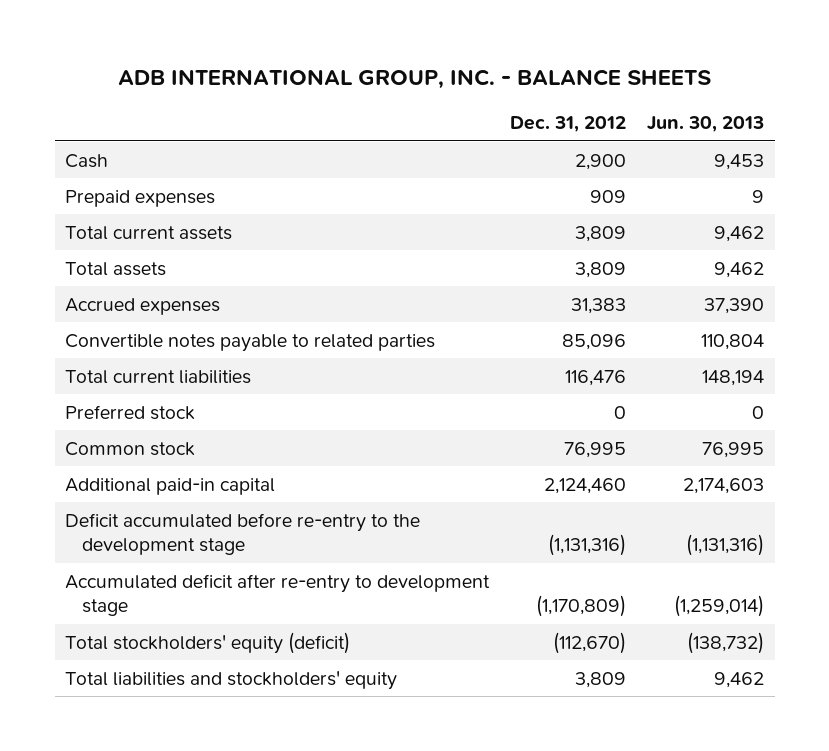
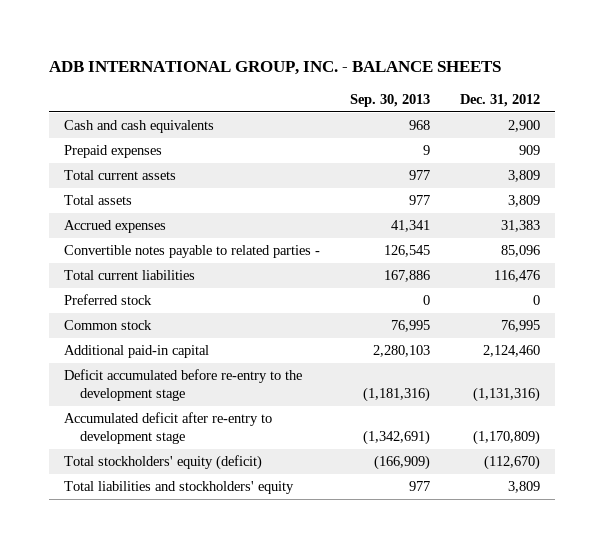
[647,116,765,133] Jun. 30, 2013 -> none
none -> [350,94,431,108] Sep. 30, 2013
[65,153,109,168] Cash -> none
none -> [64,120,215,134] Cash and cash equivalents
[65,333,436,352] Convertible notes payable to related parties -> [64,245,321,259] Convertible notes payable to related parties -

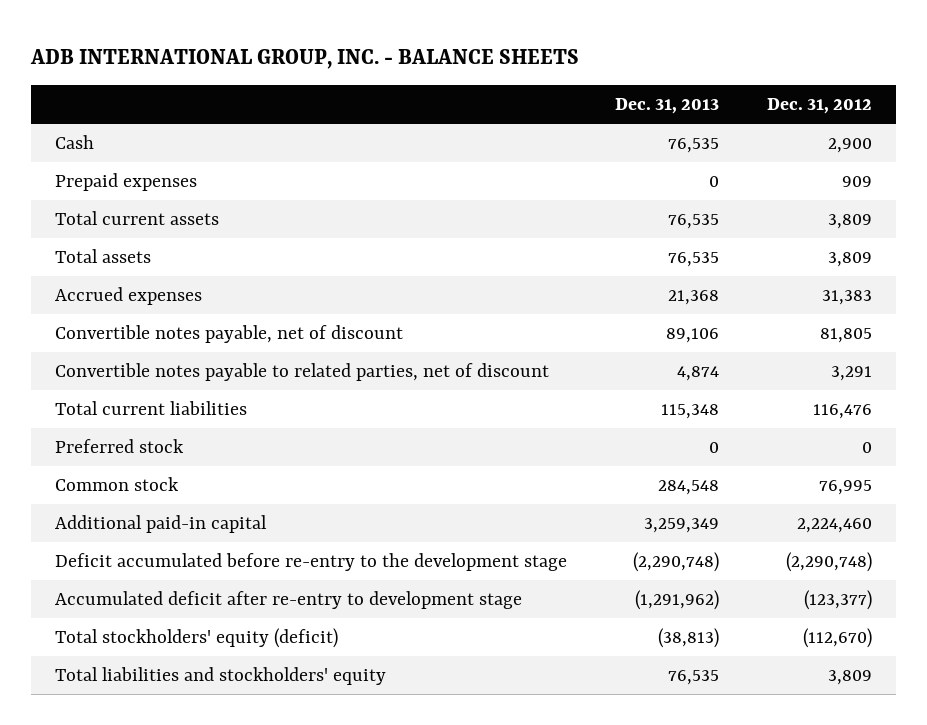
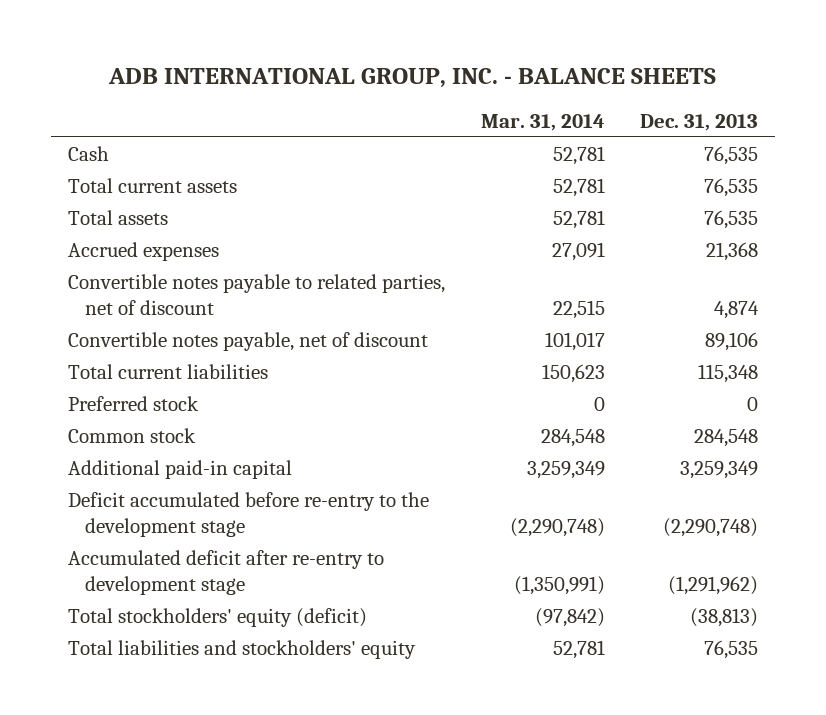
[766,98,872,115] Dec. 31, 2012 -> none
none -> [480,114,605,132] Mar. 31, 2014
[55,172,198,191] Prepaid expenses -> none
[55,324,404,343] Convertible notes payable, net of discount -> [68,332,429,352] Convertible notes payable, net of discount

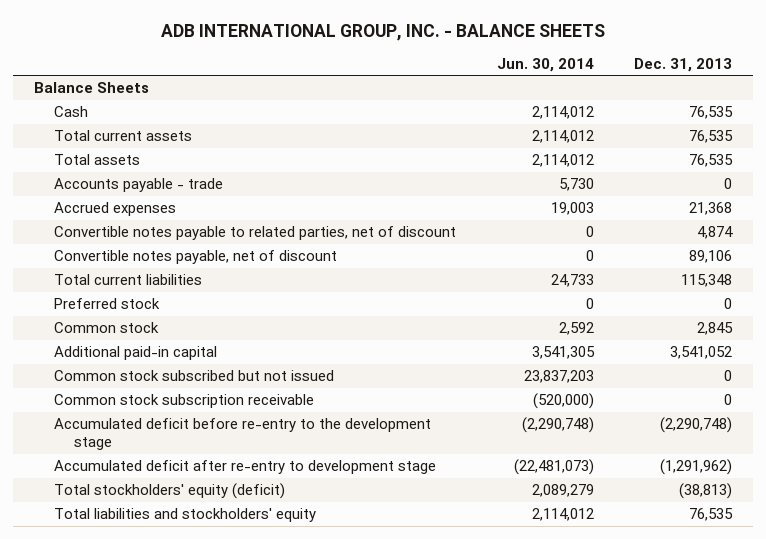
[480,114,605,132] Mar. 31, 2014 -> none
none -> [496,57,594,72] Jun. 30, 2014
none -> [33,82,149,94] Balance Sheets
none -> [53,178,223,193] Accounts payable - trade
[693,429,758,448] 284,548 -> [697,322,734,336] 2,845
[679,461,758,480] 3,259,349 -> [670,346,733,360] 3,541,052
none -> [53,370,334,382] Common stock subscribed but not issued
none -> [53,394,314,409] Common stock subscription receivable
[68,492,430,538] Deficit accumulated before re-entry to the development stage -> [53,418,431,451] Accumulated deficit before re-entry to the development stage

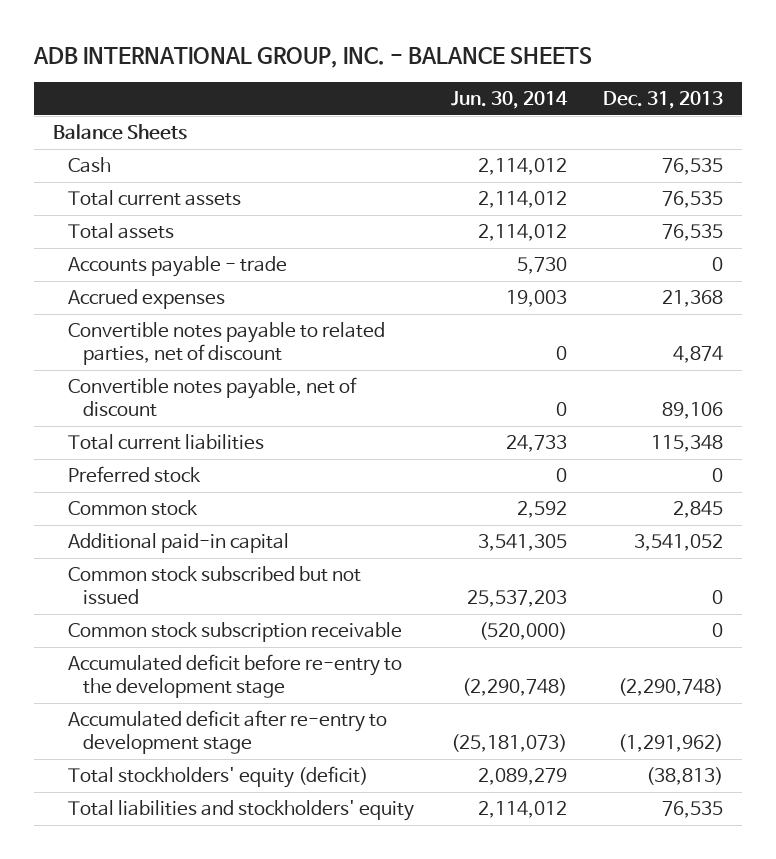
[523,370,594,384] 23,837,203 -> [466,589,567,607] 25,537,203
[513,459,594,476] (22,481,073) -> [450,733,567,752] (25,181,073)

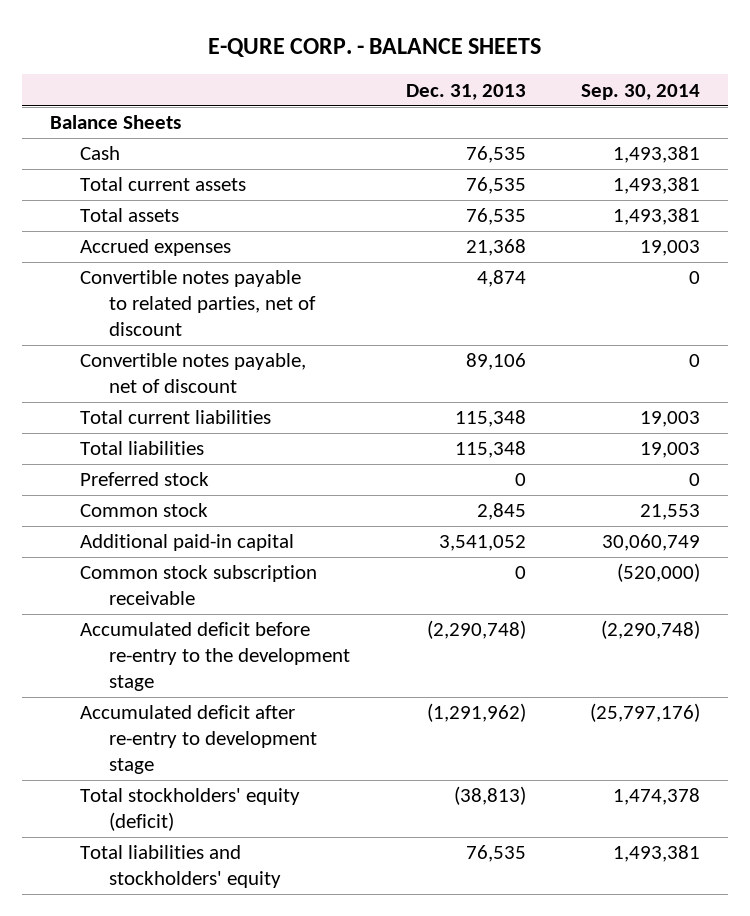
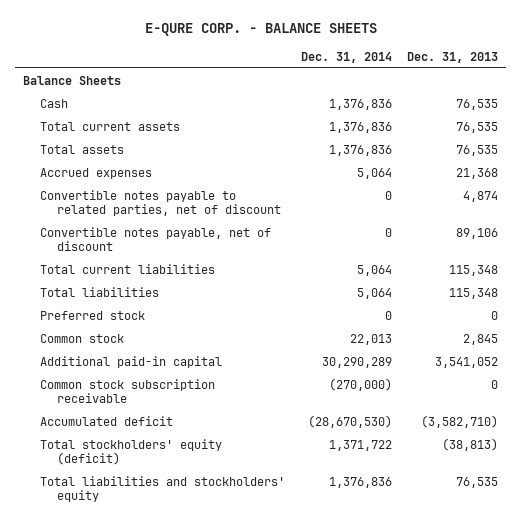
[581,83,701,100] Sep. 30, 2014 -> none
none -> [300,51,392,63] Dec. 31, 2014
[79,622,351,691] Accumulated deficit before re-entry to the development stage -> none
[79,705,318,774] Accumulated deficit after re-entry to development stage -> none
none -> [39,415,173,426] Accumulated deficit

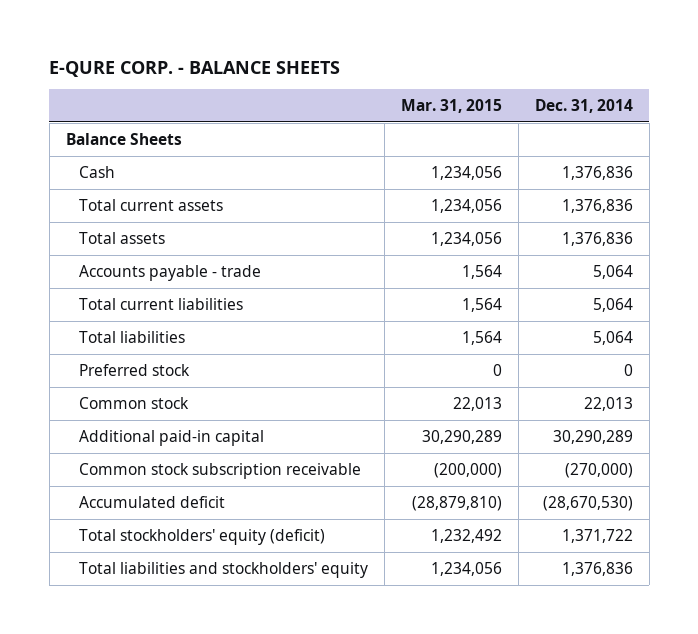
[407,51,499,63] Dec. 31, 2013 -> none
none -> [400,99,502,114] Mar. 31, 2015
[39,189,281,217] Convertible notes payable to related parties, net of discount -> none
[39,226,271,252] Convertible notes payable, net of discount -> none
[39,167,152,179] Accrued expenses -> [79,264,262,281] Accounts payable - trade

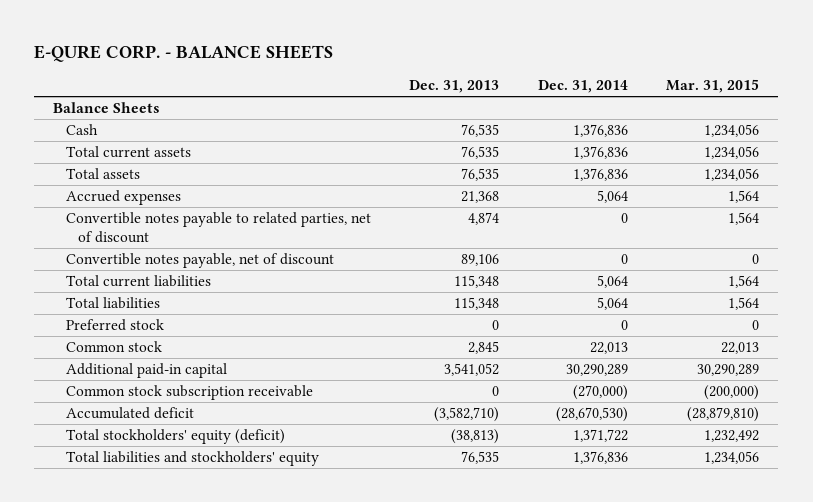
none -> [409,80,500,94] Dec. 31, 2013
[79,264,262,281] Accounts payable - trade -> [65,190,181,206] Accrued expenses
none -> [65,212,371,243] Convertible notes payable to related parties, net of discount
none -> [65,253,334,269] Convertible notes payable, net of discount

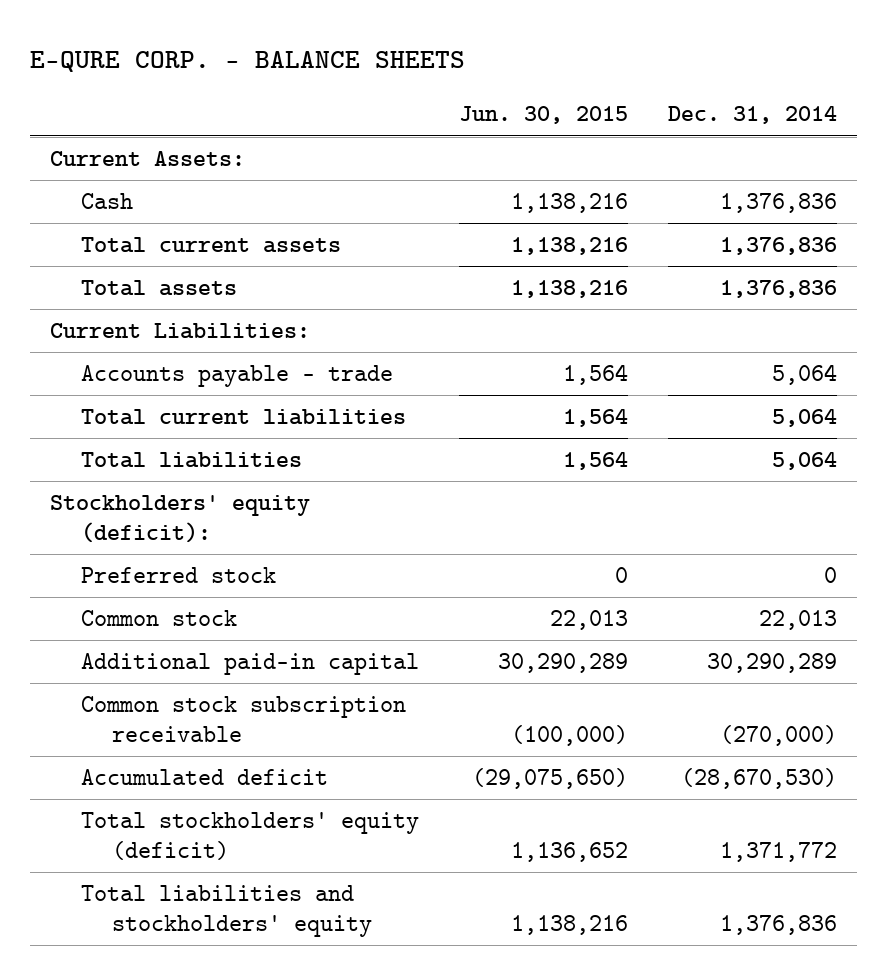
[409,80,500,94] Dec. 31, 2013 -> none
[666,79,760,94] Mar. 31, 2015 -> none
none -> [459,106,629,125] Jun. 30, 2015
[53,102,161,114] Balance Sheets -> none
none -> [49,151,245,167] Current Assets:
[65,212,371,243] Convertible notes payable to related parties, net of discount -> none
[65,253,334,269] Convertible notes payable, net of discount -> none
none -> [49,323,310,340] Current Liabilities:
[65,190,181,206] Accrued expenses -> [80,365,393,388] Accounts payable - trade
none -> [49,495,310,543] Stockholders' equity (deficit):
[572,429,628,443] 1,371,722 -> [720,841,838,862] 1,371,772

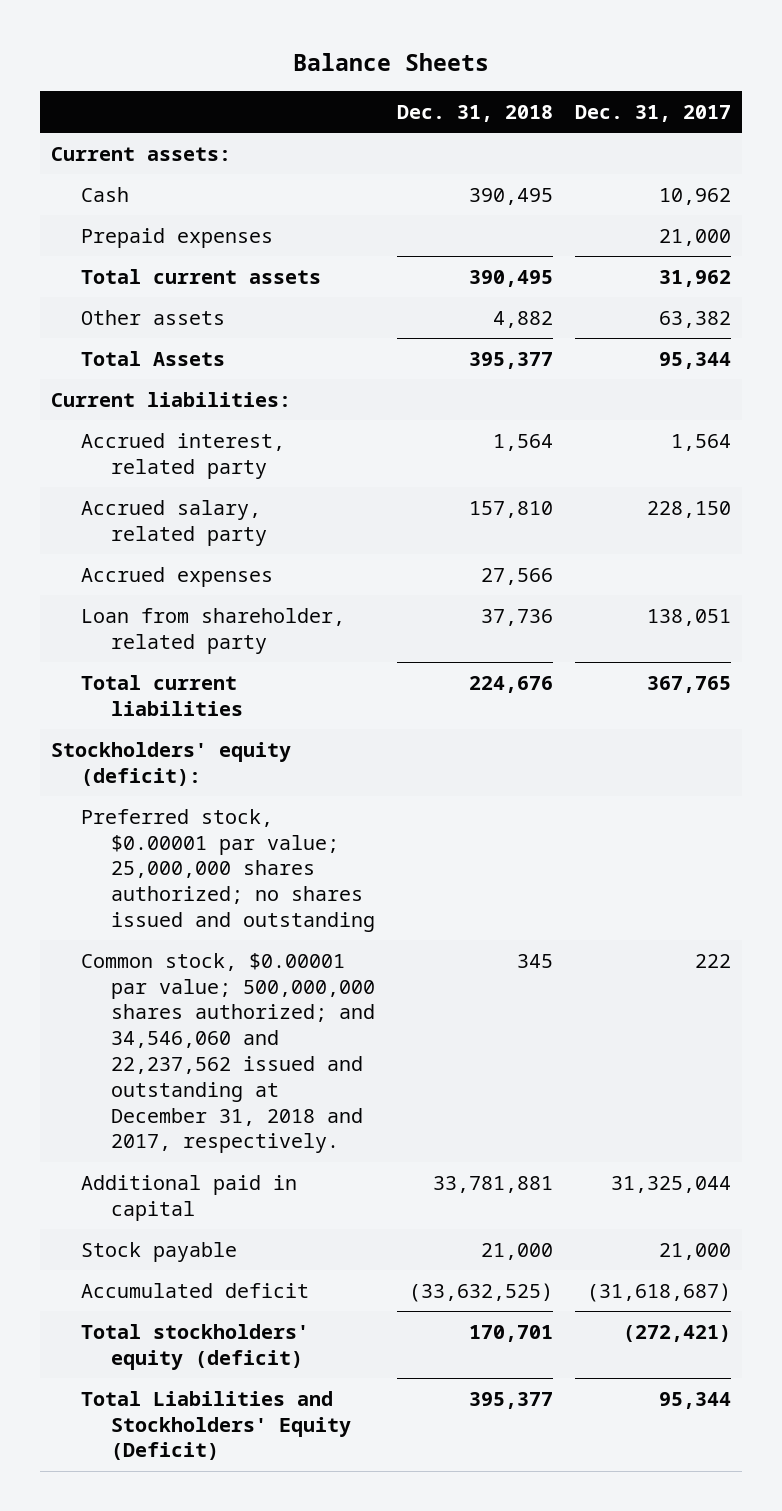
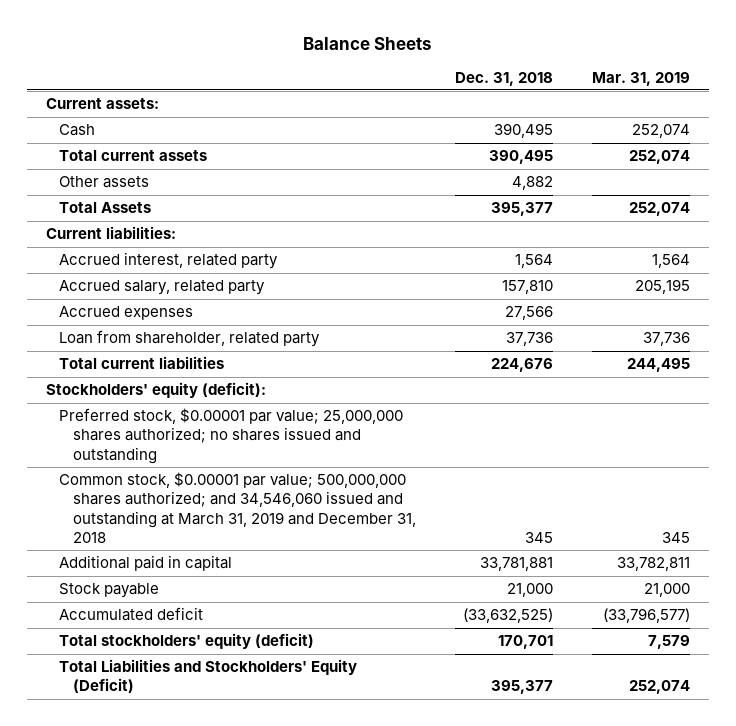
[574,104,731,122] Dec. 31, 2017 -> none
none -> [591,71,690,86] Mar. 31, 2019
[81,227,274,248] Prepaid expenses -> none
[81,952,375,1154] Common stock, $0.00001 par value; 500,000,000 shares authorized; and 34,546,060 and 22,237,562 issued and outstanding at December 31, 2018 and 2017, respectively. -> [59,472,416,543] Common stock, $0.00001 par value; 500,000,000 shares authorized; and 34,546,060 issued and outstanding at March 31, 2019 and December 31, 2018

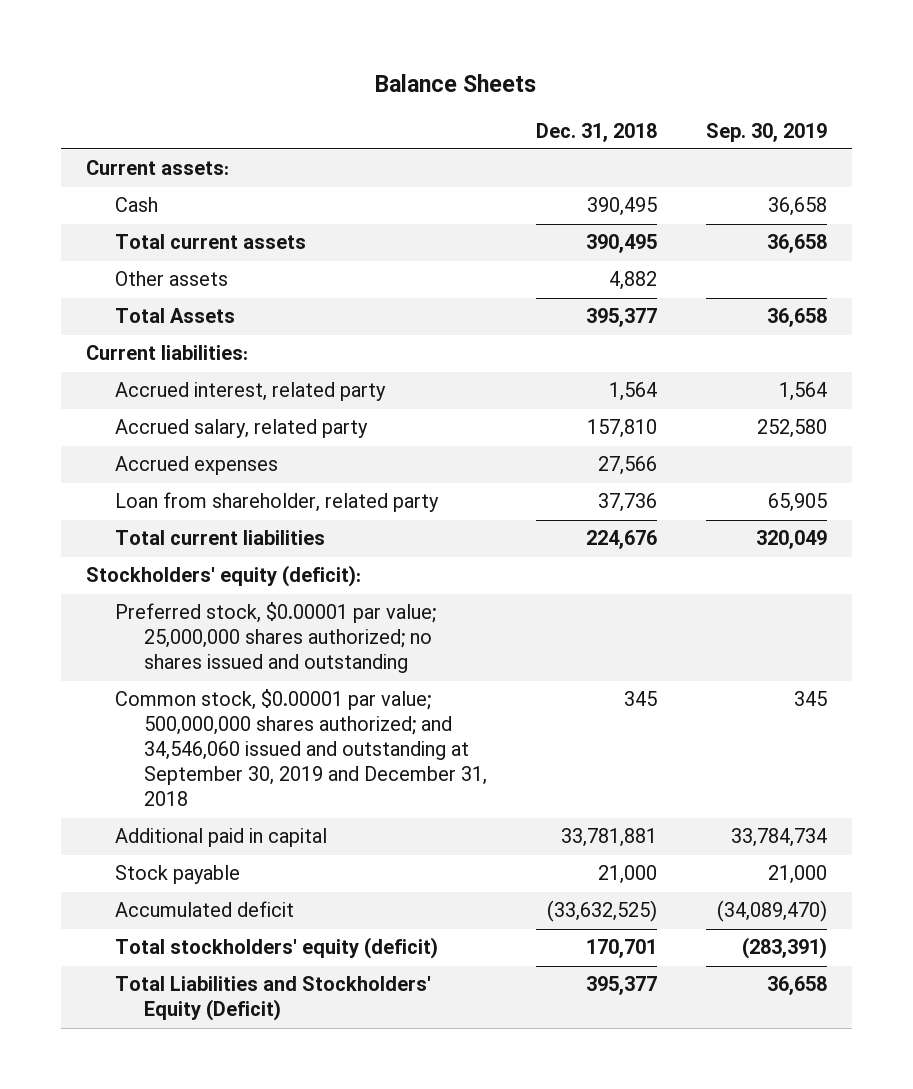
[591,71,690,86] Mar. 31, 2019 -> none
none -> [706,122,828,142] Sep. 30, 2019
[59,472,416,543] Common stock, $0.00001 par value; 500,000,000 shares authorized; and 34,546,060 issued and outstanding at March 31, 2019 and December 31, 2018 -> [114,689,487,807] Common stock, $0.00001 par value; 500,000,000 shares authorized; and 34,546,060 issued and outstanding at September 30, 2019 and December 31, 2018

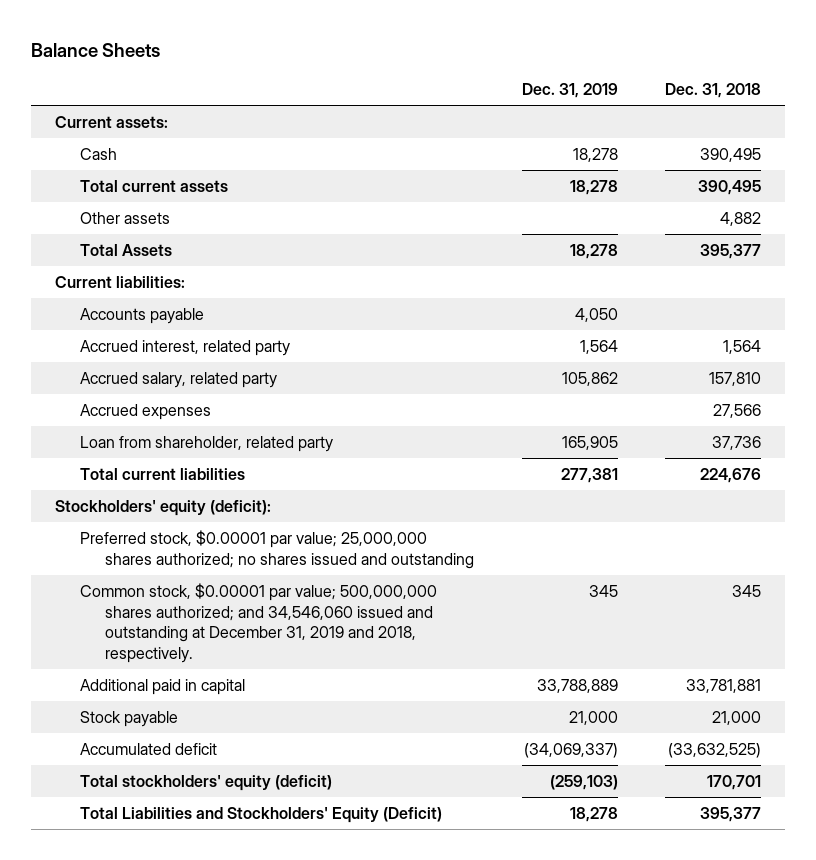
[706,122,828,142] Sep. 30, 2019 -> none
none -> [521,82,618,98] Dec. 31, 2019
none -> [80,308,205,325] Accounts payable
[114,689,487,807] Common stock, $0.00001 par value; 500,000,000 shares authorized; and 34,546,060 issued and outstanding at September 30, 2019 and December 31, 2018 -> [80,583,438,664] Common stock, $0.00001 par value; 500,000,000 shares authorized; and 34,546,060 issued and outstanding at December 31, 2019 and 2018, respectively.

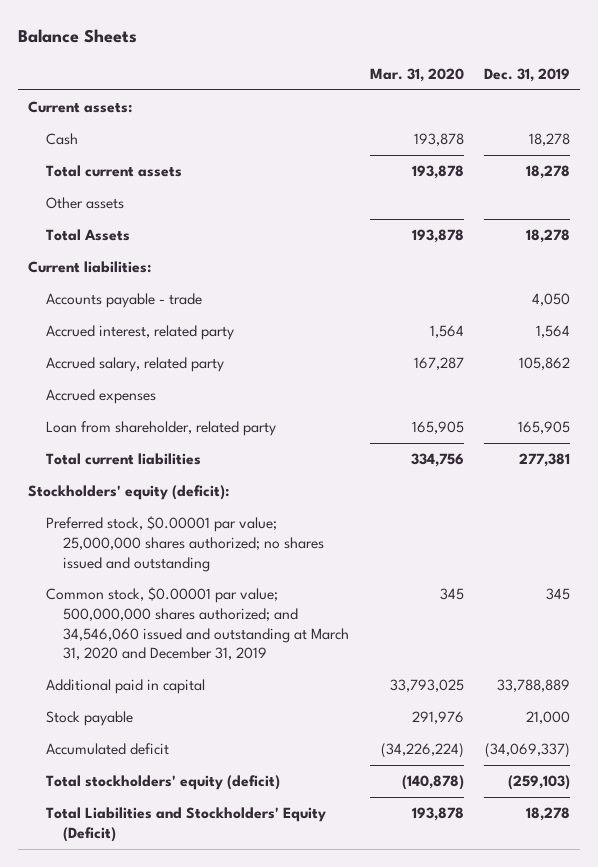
[665,82,762,98] Dec. 31, 2018 -> none
none -> [369,67,464,82] Mar. 31, 2020
[80,308,205,325] Accounts payable -> [45,293,202,309] Accounts payable - trade
[80,583,438,664] Common stock, $0.00001 par value; 500,000,000 shares authorized; and 34,546,060 issued and outstanding at December 31, 2019 and 2018, respectively. -> [45,587,350,661] Common stock, $0.00001 par value; 500,000,000 shares authorized; and 34,546,060 issued and outstanding at March 31, 2020 and December 31, 2019

